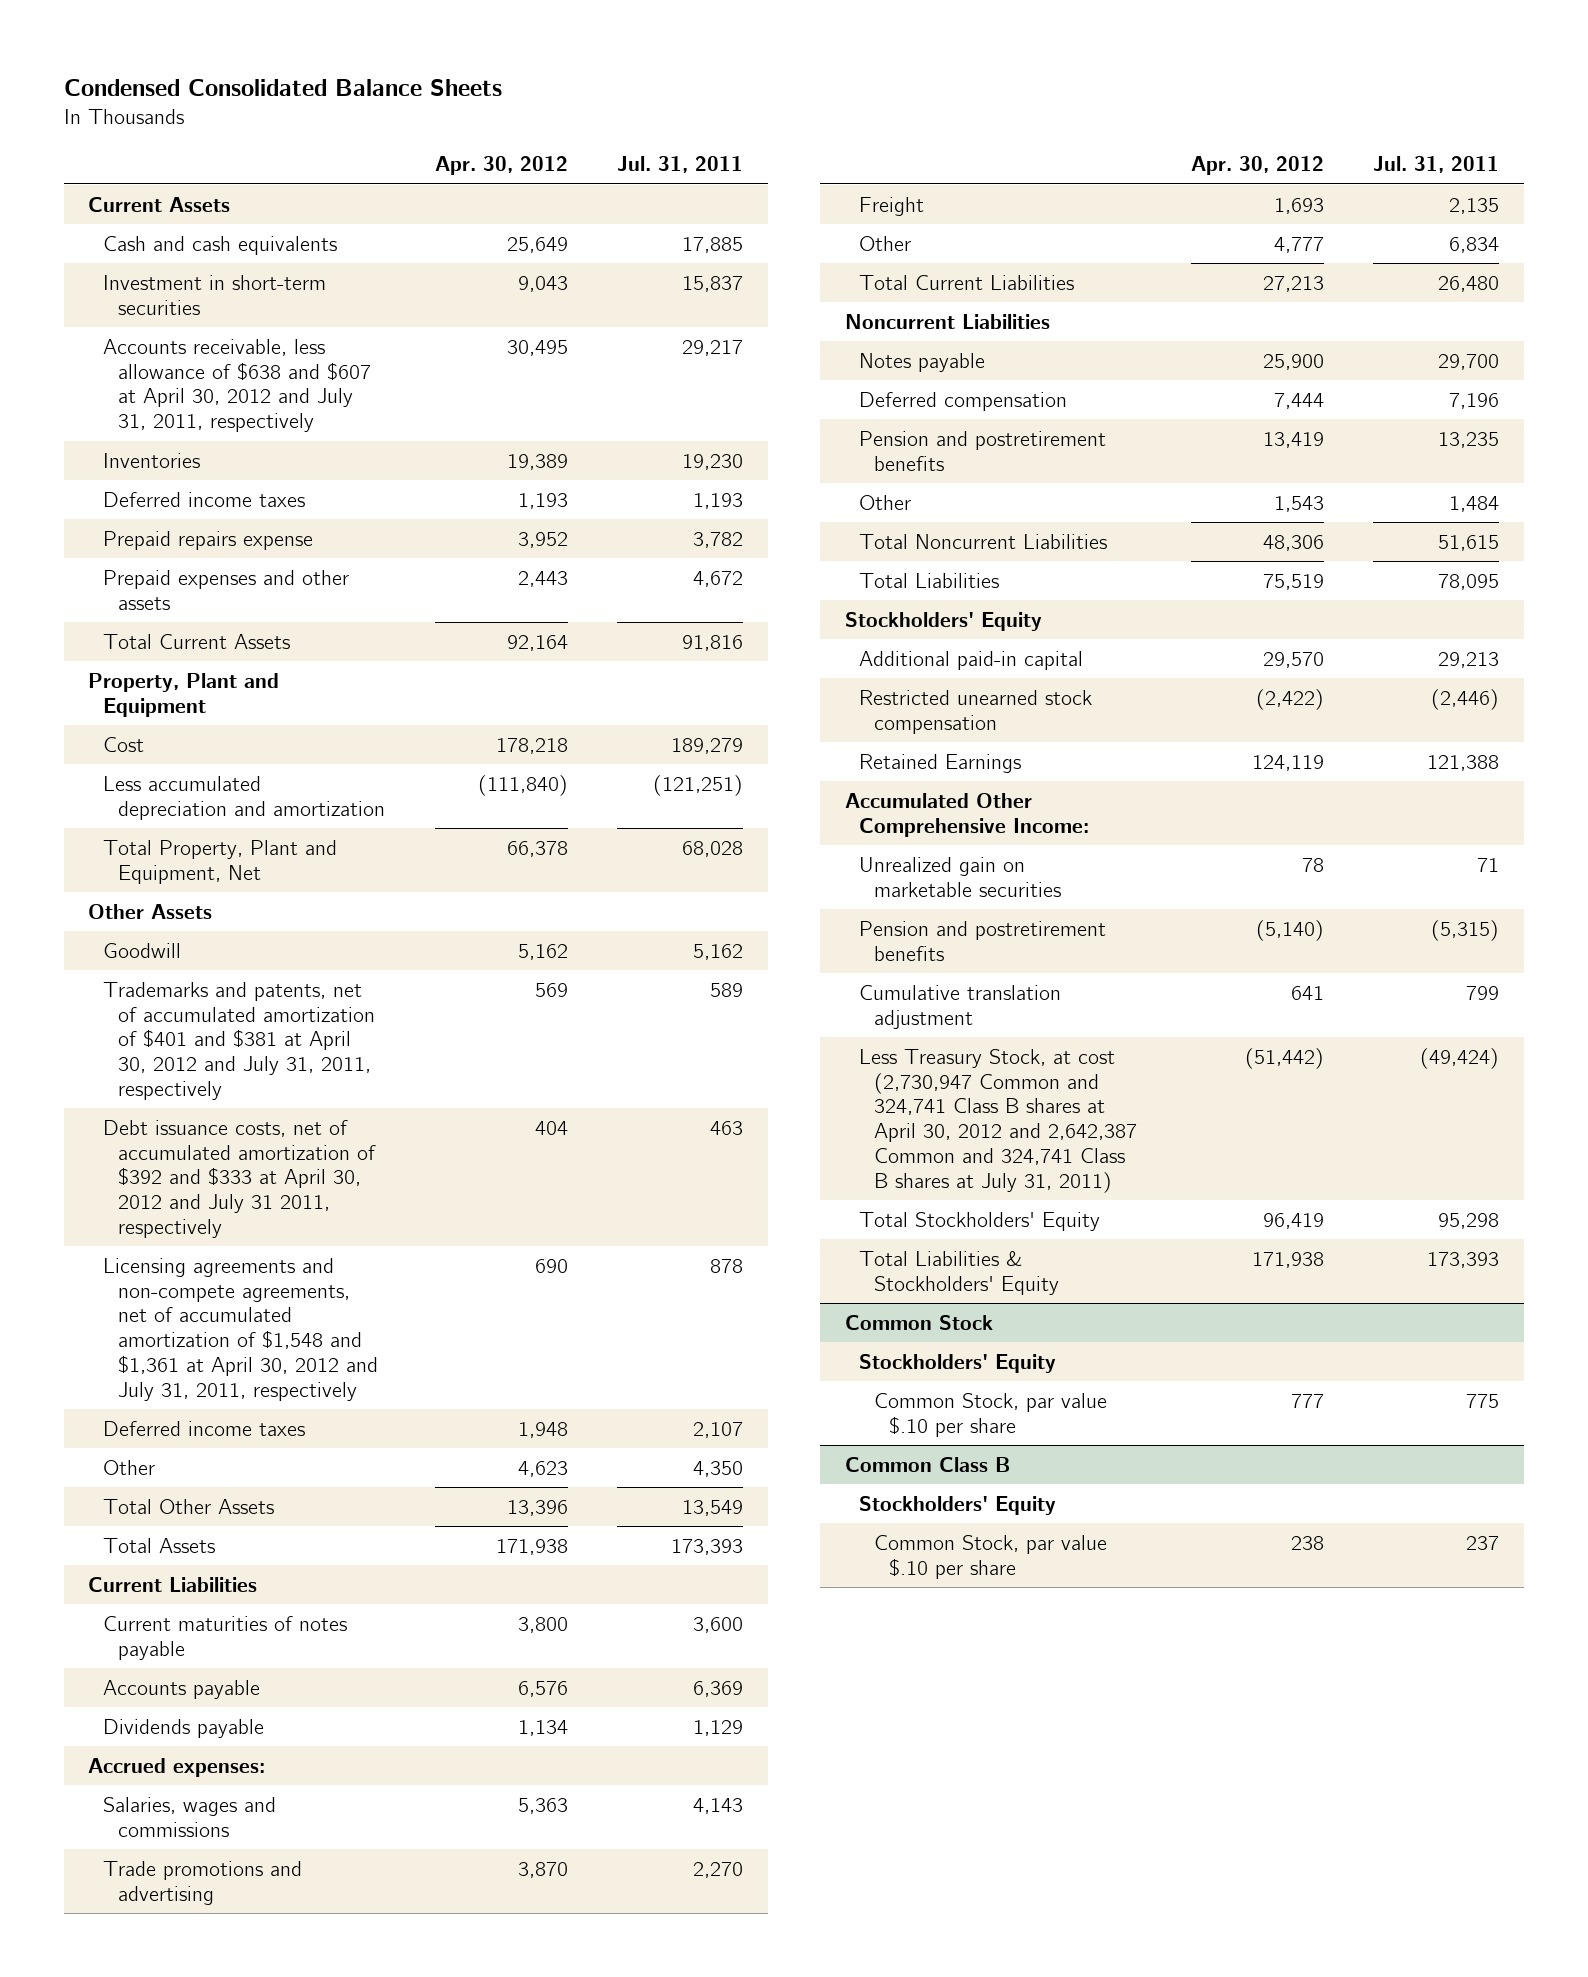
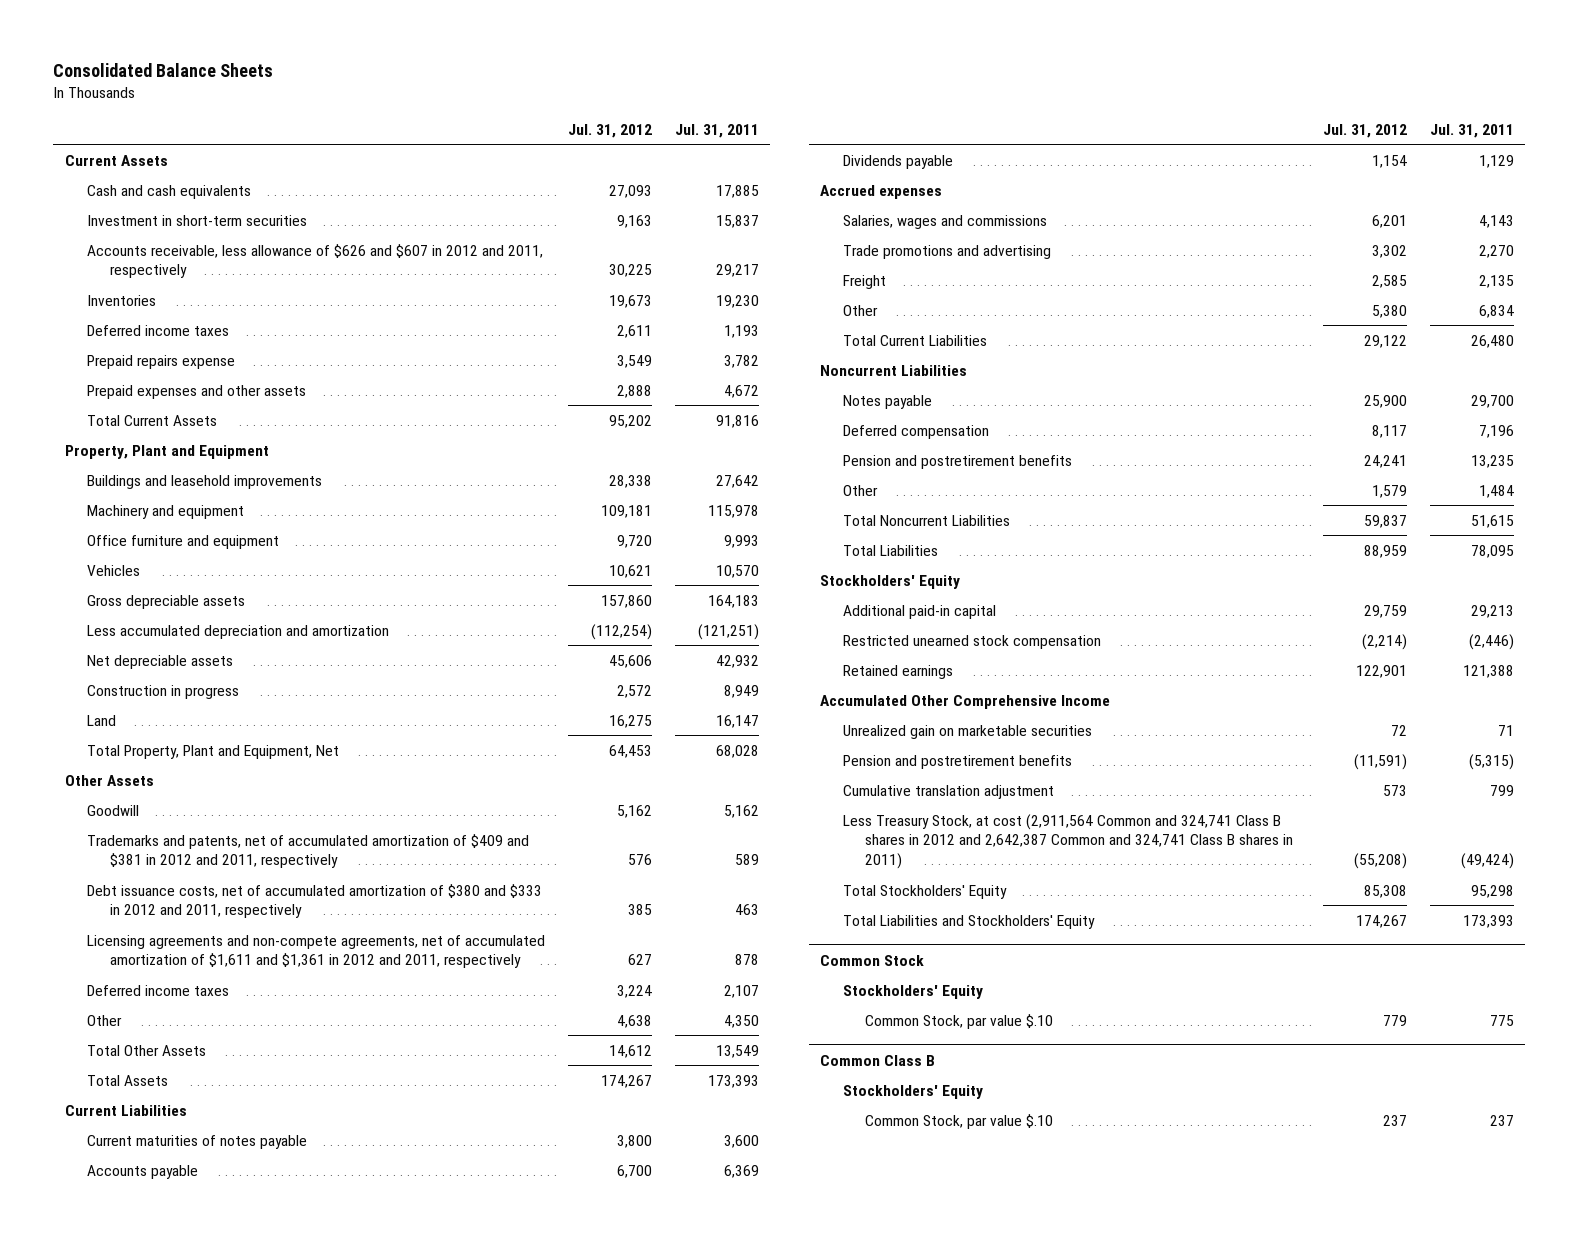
[63,78,502,96] Condensed Consolidated Balance Sheets -> [53,63,274,78] Consolidated Balance Sheets
[434,156,568,176] Apr. 30, 2012 -> none
none -> [567,123,652,138] Jul. 31, 2012
[103,338,372,433] Accounts receivable, less allowance of $638 and $607 at April 30, 2012 and July 31, 2011, respectively -> [87,243,544,279] Accounts receivable, less allowance of $626 and $607 in 2012 and 2011, respectively
[103,736,145,752] Cost -> none
none -> [87,474,323,489] Buildings and leasehold improvements
none -> [87,504,245,519] Machinery and equipment
none -> [87,534,280,549] Office furniture and equipment
none -> [87,564,141,576] Vehicles
none -> [87,594,246,609] Gross depreciable assets
none -> [87,654,234,669] Net depreciable assets
none -> [87,684,240,699] Construction in progress
none -> [87,714,117,726] Land
[103,981,376,1101] Trademarks and patents, net of accumulated amortization of $401 and $381 at April 30, 2012 and July 31, 2011, respectively -> [87,833,530,869] Trademarks and patents, net of accumulated amortization of $409 and $381 in 2012 and 2011, respectively
[103,1119,377,1239] Debt issuance costs, net of accumulated amortization of $392 and $333 at April 30, 2012 and July 31 2011, respectively -> [87,883,543,919] Debt issuance costs, net of accumulated amortization of $380 and $333 in 2012 and 2011, respectively
[103,1257,379,1401] Licensing agreements and non-compete agreements, net of accumulated amortization of $1,548 and $1,361 at April 30, 2012 and July 31, 2011, respectively -> [87,934,546,969] Licensing agreements and non-compete agreements, net of accumulated amortization of $1,611 and $1,361 in 2012 and 2011, respectively
[88,1757,266,1777] Accrued expenses: -> [820,184,943,199] Accrued expenses
[859,753,1022,773] Retained Earnings -> [842,664,953,679] Retained earnings
[844,792,1090,837] Accumulated Other Comprehensive Income: -> [820,694,1111,709] Accumulated Other Comprehensive Income
[859,1048,1138,1193] Less Treasury Stock, at cost (2,730,947 Common and 324,741 Class B shares at April 30, 2012 and 2,642,387 Common and 324,741 Class B shares at July 31, 2011) -> [842,813,1294,870] Less Treasury Stock, at cost (2,911,564 Common and 324,741 Class B shares in 2012 and 2,642,387 Common and 324,741 Class B shares in 2011)
[859,1250,1060,1295] Total Liabilities & Stockholders' Equity -> [842,914,1095,929] Total Liabilities and Stockholders' Equity
[874,1392,1108,1437] Common Stock, par value $.10 per share -> [865,1013,1054,1029] Common Stock, par value $.10
[874,1534,1108,1579] Common Stock, par value $.10 per share -> [865,1113,1054,1129] Common Stock, par value $.10

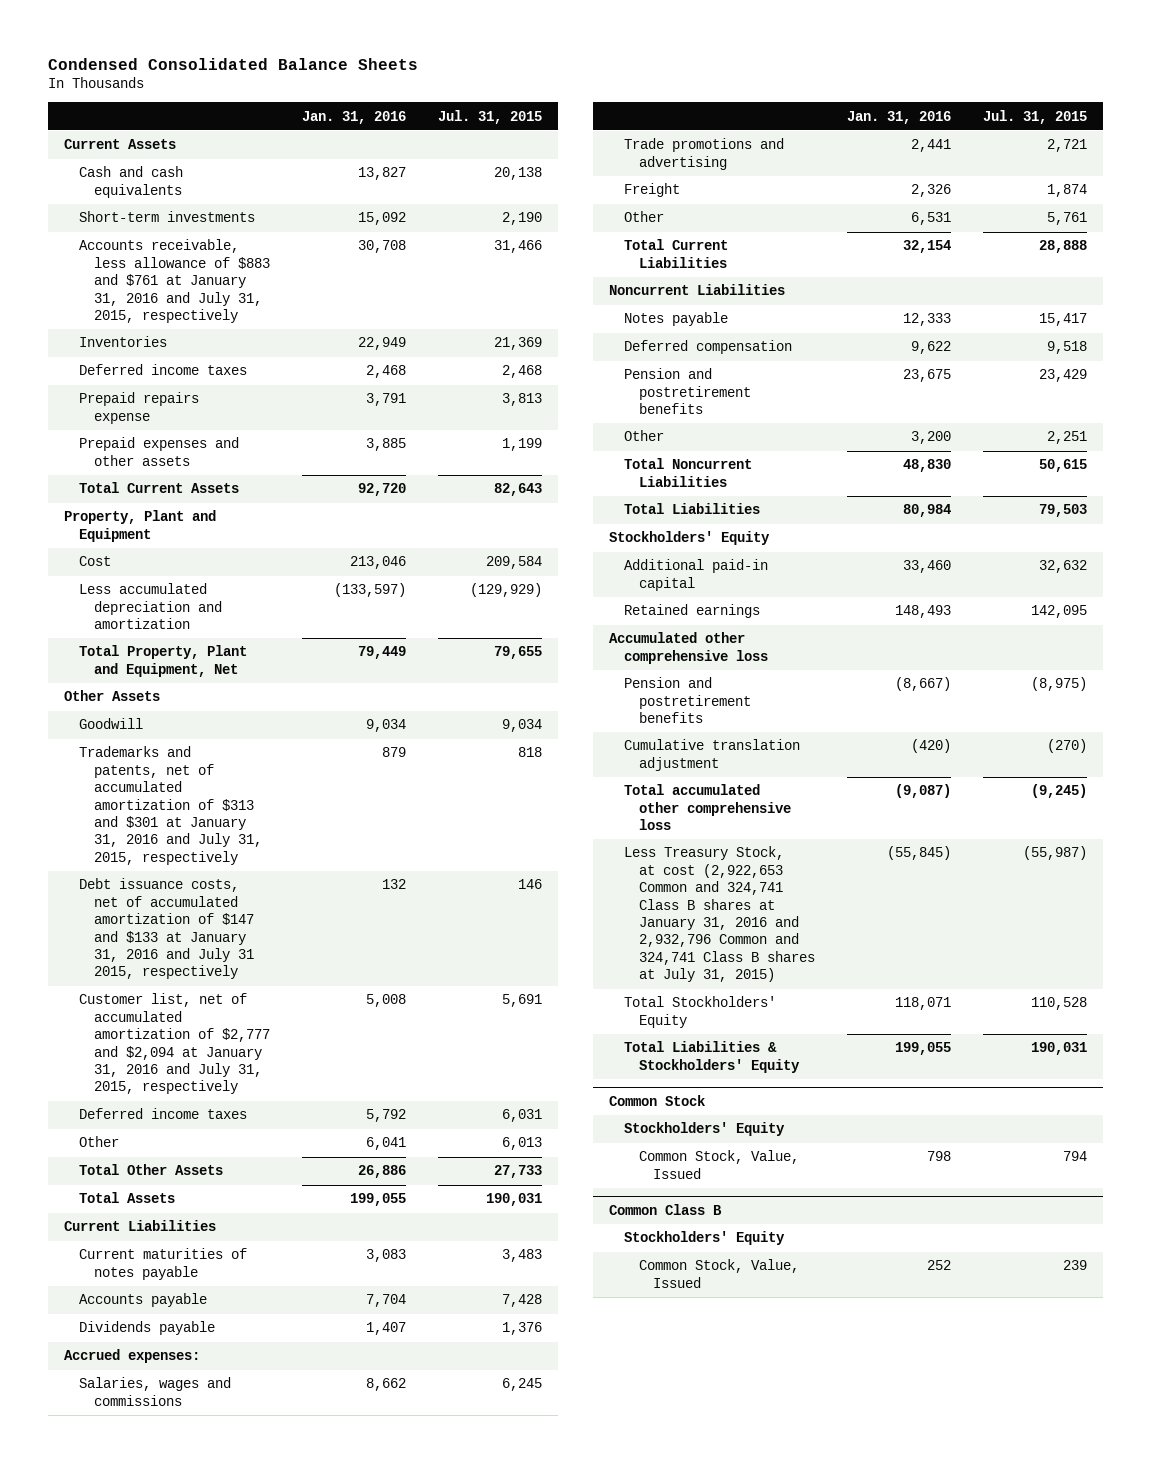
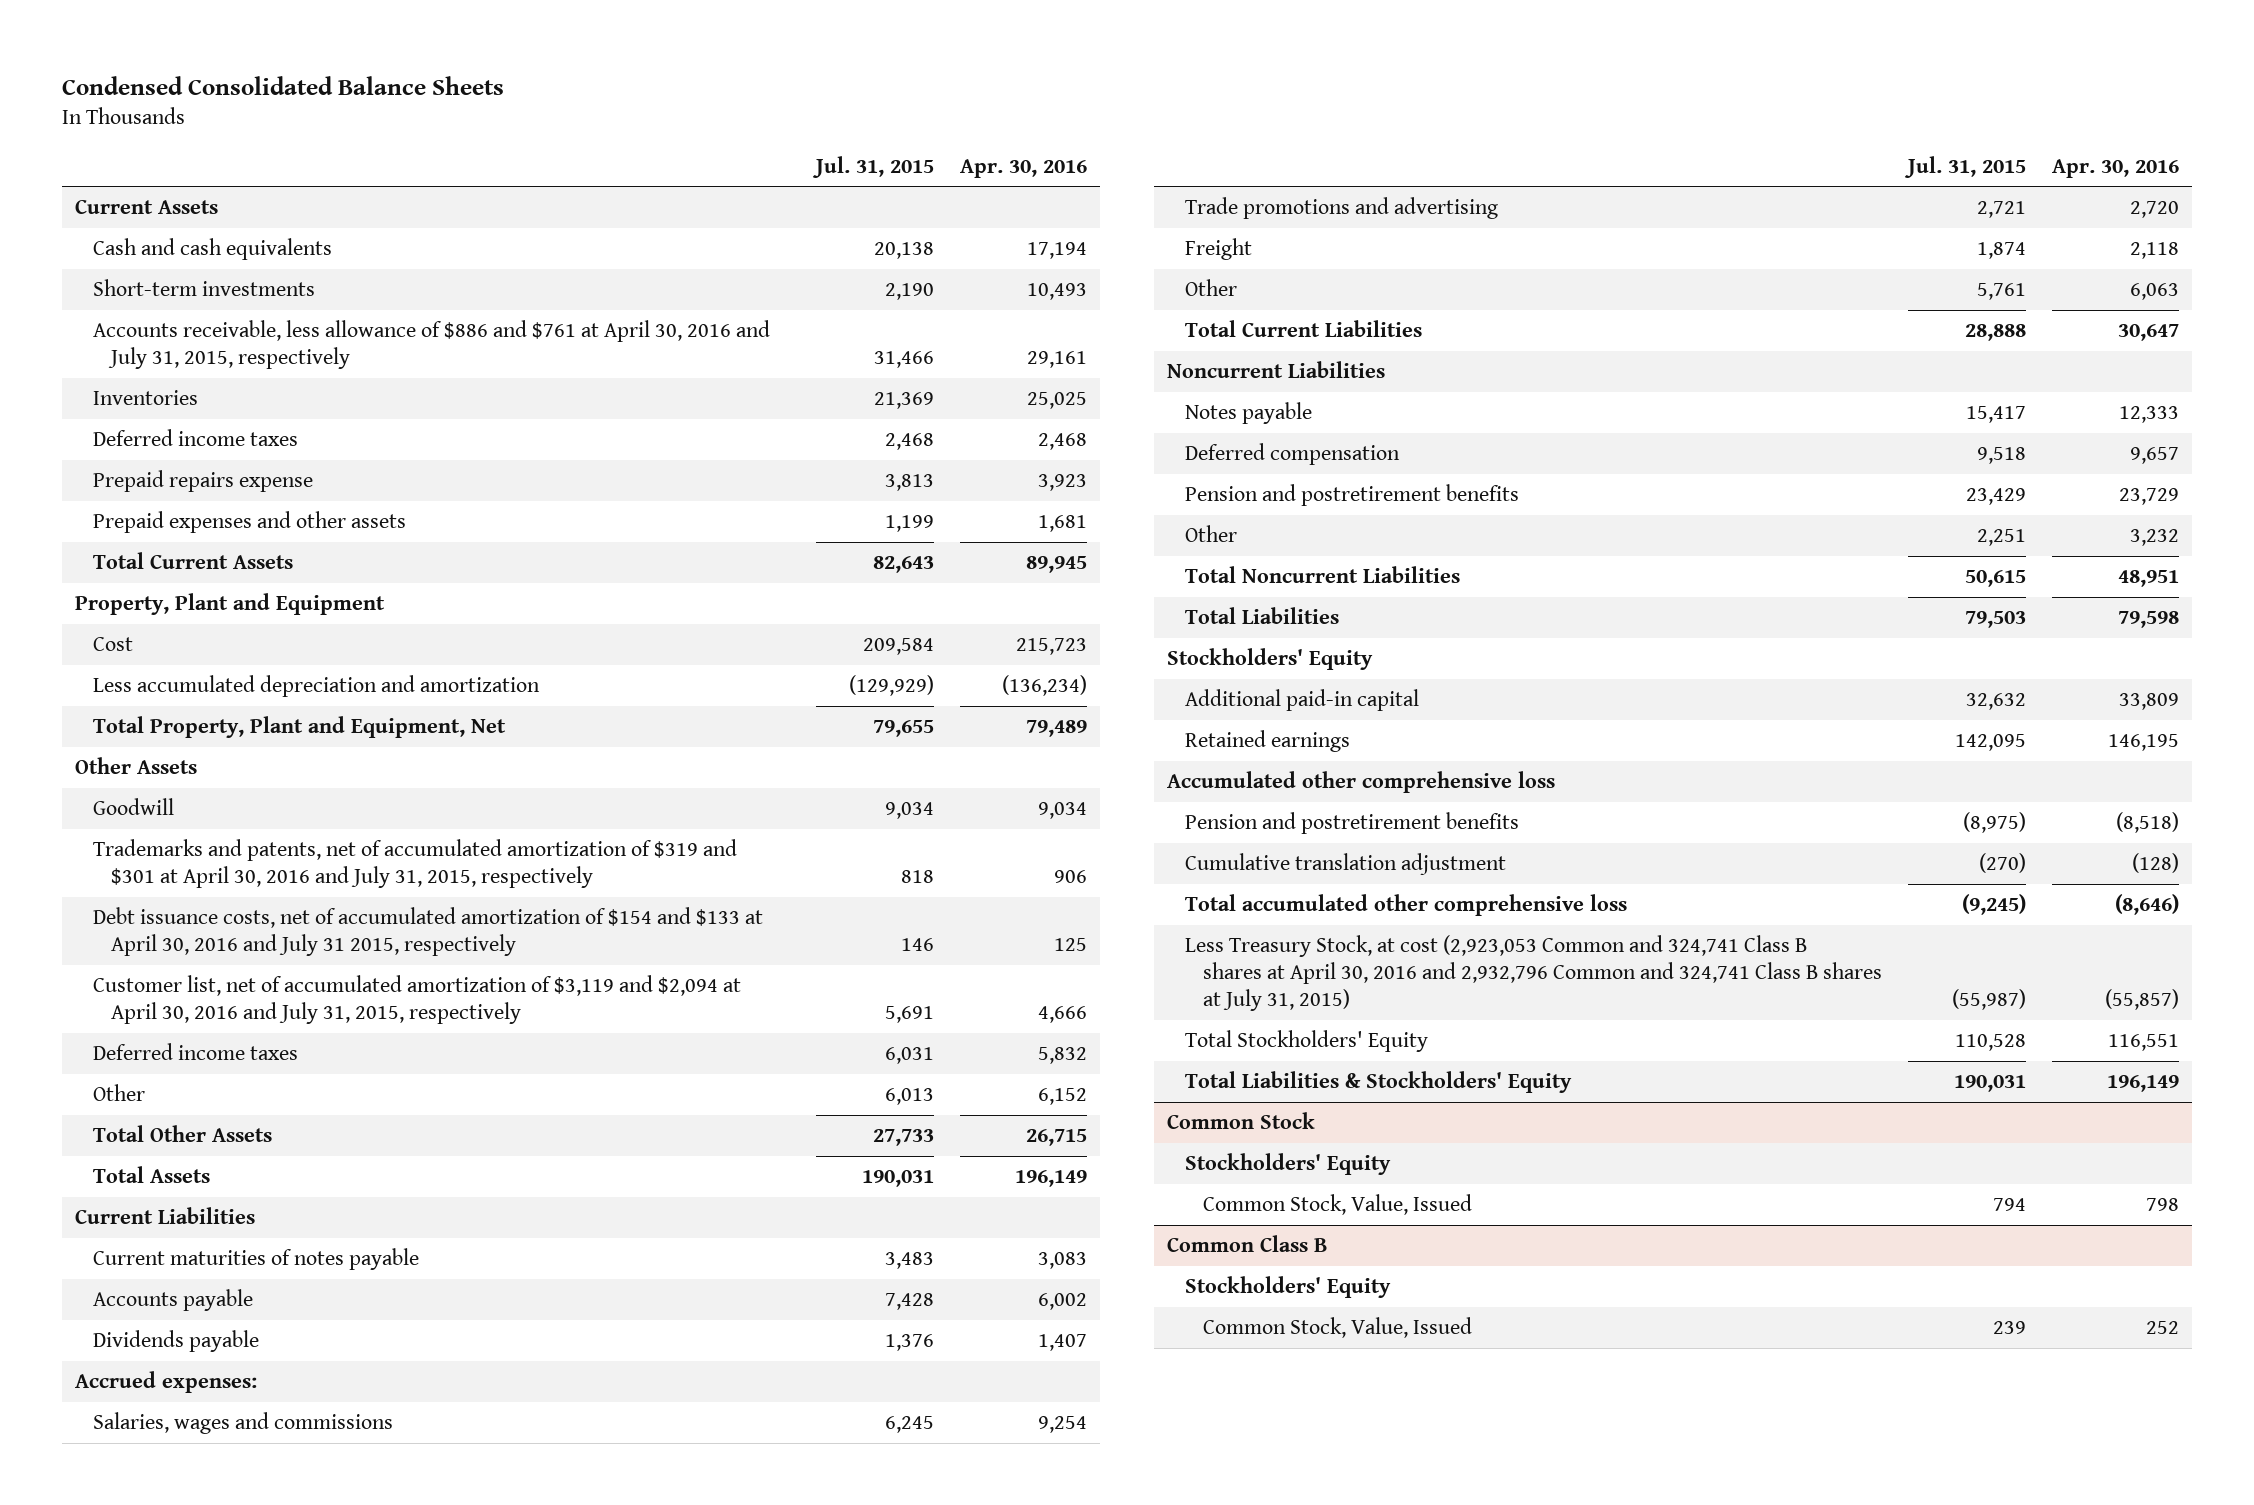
[301,110,406,124] Jan. 31, 2016 -> none
none -> [959,158,1087,178] Apr. 30, 2016
[78,239,270,324] Accounts receivable, less allowance of $883 and $761 at January 31, 2016 and July 31, 2015, respectively -> [92,319,770,369] Accounts receivable, less allowance of $886 and $761 at April 30, 2016 and July 31, 2015, respectively
[78,746,262,865] Trademarks and patents, net of accumulated amortization of $313 and $301 at January 31, 2016 and July 31, 2015, respectively -> [92,838,737,888] Trademarks and patents, net of accumulated amortization of $319 and $301 at April 30, 2016 and July 31, 2015, respectively
[78,878,254,980] Debt issuance costs, net of accumulated amortization of $147 and $133 at January 31, 2016 and July 31 2015, respectively -> [92,906,763,956] Debt issuance costs, net of accumulated amortization of $154 and $133 at April 30, 2016 and July 31 2015, respectively
[78,993,270,1095] Customer list, net of accumulated amortization of $2,777 and $2,094 at January 31, 2016 and July 31, 2015, respectively -> [92,974,741,1024] Customer list, net of accumulated amortization of $3,119 and $2,094 at April 30, 2016 and July 31, 2015, respectively
[623,846,815,983] Less Treasury Stock, at cost (2,922,653 Common and 324,741 Class B shares at January 31, 2016 and 2,932,796 Common and 324,741 Class B shares at July 31, 2015) -> [1184,934,1883,1012] Less Treasury Stock, at cost (2,923,053 Common and 324,741 Class B shares at April 30, 2016 and 2,932,796 Common and 324,741 Class B shares at July 31, 2015)

